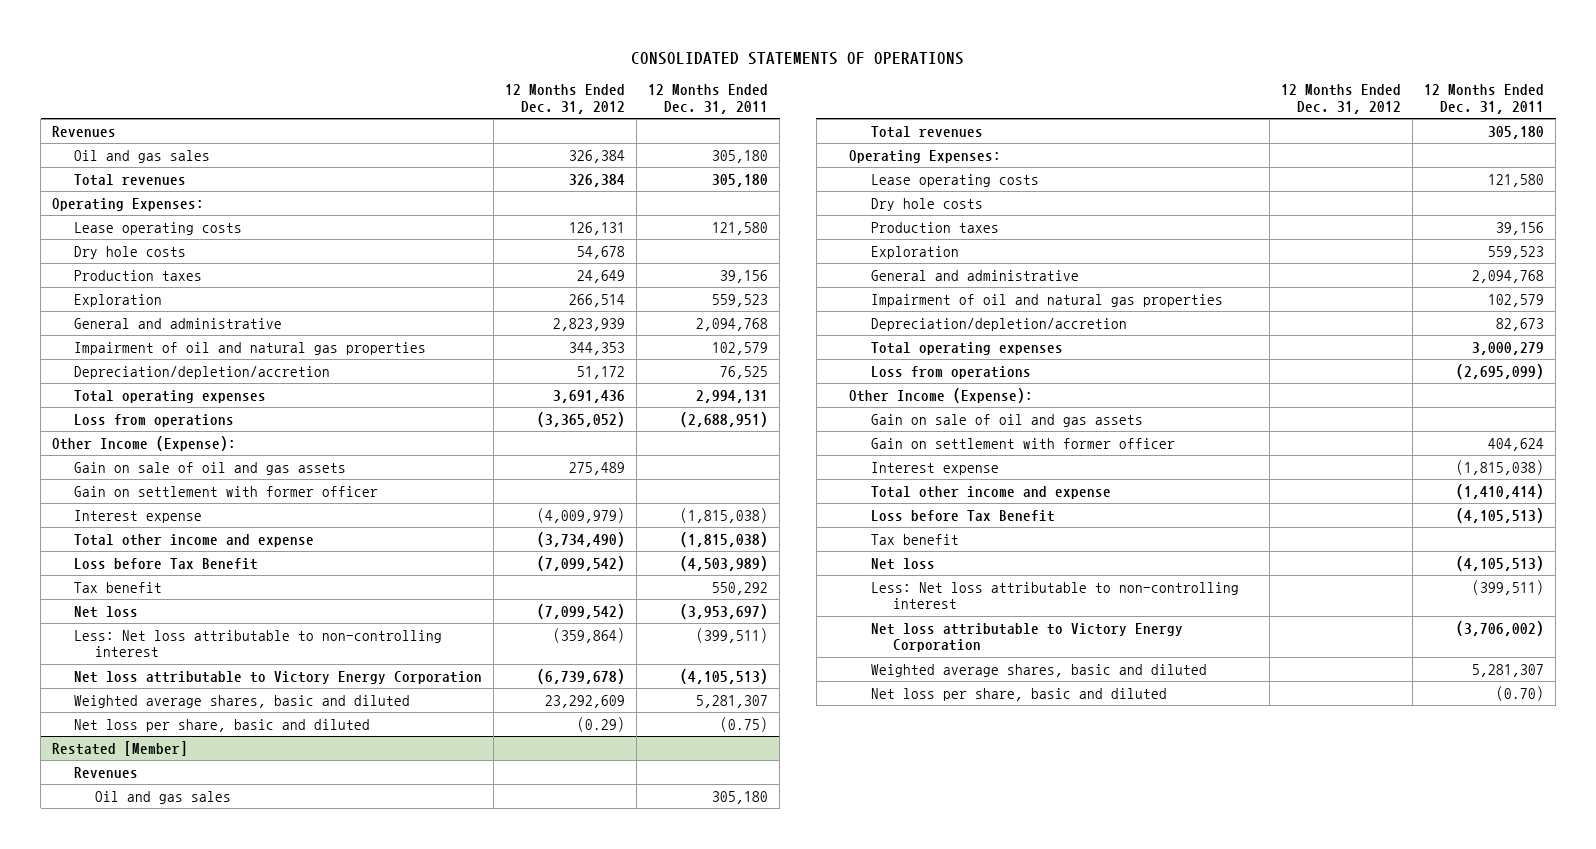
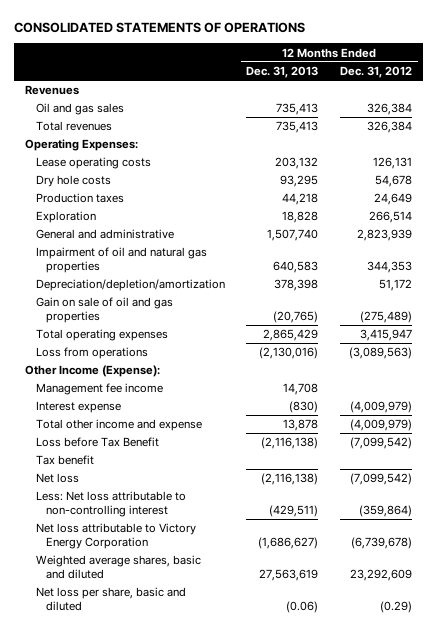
[648,84,769,114] 12 Months Ended Dec. 31, 2011 -> none
none -> [246,66,319,79] Dec. 31, 2013
[73,365,330,379] Depreciation/depletion/accretion -> [35,279,225,292] Depreciation/depletion/amortization
none -> [35,297,173,323] Gain on sale of oil and gas properties
[553,389,626,403] 3,691,436 -> [360,329,413,342] 3,415,947
[537,411,626,427] (3,365,052) -> [349,347,413,360] (3,089,563)
[73,461,346,475] Gain on sale of oil and gas assets -> none
[73,485,378,497] Gain on settlement with former officer -> none
none -> [35,383,163,396] Management fee income
[537,531,626,547] (3,734,490) -> [350,419,413,432] (4,009,979)
[52,740,189,756] Restated [Member] -> none
[73,766,138,778] Revenues -> none
[95,790,232,804] Oil and gas sales -> none
[870,125,983,138] Total revenues -> none
[849,149,1002,163] Operating Expenses: -> none
[870,173,1039,187] Lease operating costs -> none
[870,197,983,211] Dry hole costs -> none
[870,221,999,233] Production taxes -> none
[870,245,959,259] Exploration -> none
[870,269,1079,281] General and administrative -> none
[870,293,1223,307] Impairment of oil and natural gas properties -> none
[870,317,1127,331] Depreciation/depletion/accretion -> none
[870,341,1063,355] Total operating expenses -> none
[870,365,1031,379] Loss from operations -> none
[849,387,1034,403] Other Income (Expense): -> none
[870,413,1143,427] Gain on sale of oil and gas assets -> none
[870,437,1175,449] Gain on settlement with former officer -> none
[870,461,999,475] Interest expense -> none
[870,485,1111,499] Total other income and expense -> none
[870,509,1055,522] Loss before Tax Benefit -> none
[870,533,959,545] Tax benefit -> none
[870,557,935,570] Net loss -> none
[870,581,1239,610] Less: Net loss attributable to non-controlling interest -> none
[870,622,1183,653] Net loss attributable to Victory Energy Corporation -> none
[870,663,1207,677] Weighted average shares, basic and diluted -> none
[870,687,1167,701] Net loss per share, basic and diluted -> none

